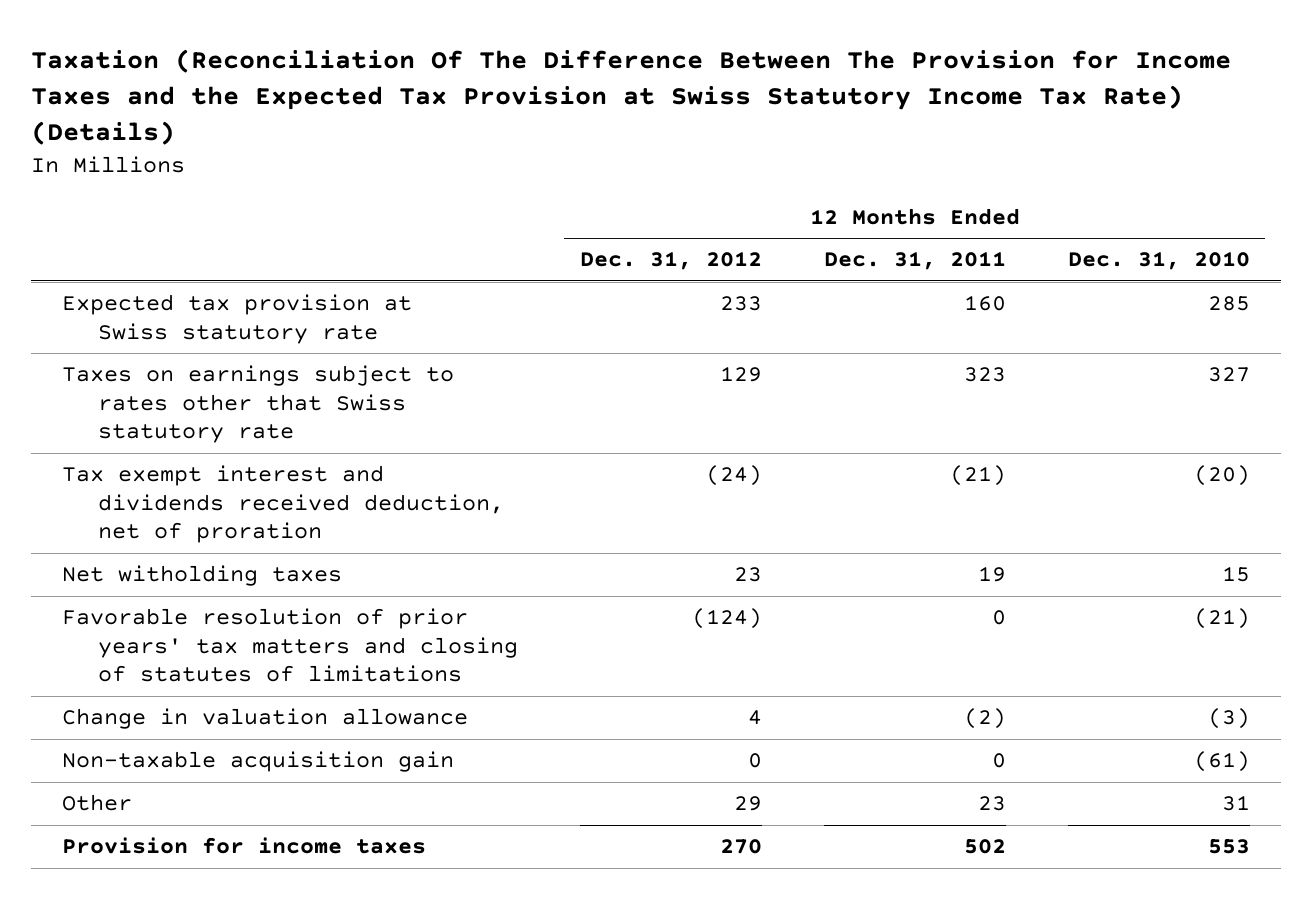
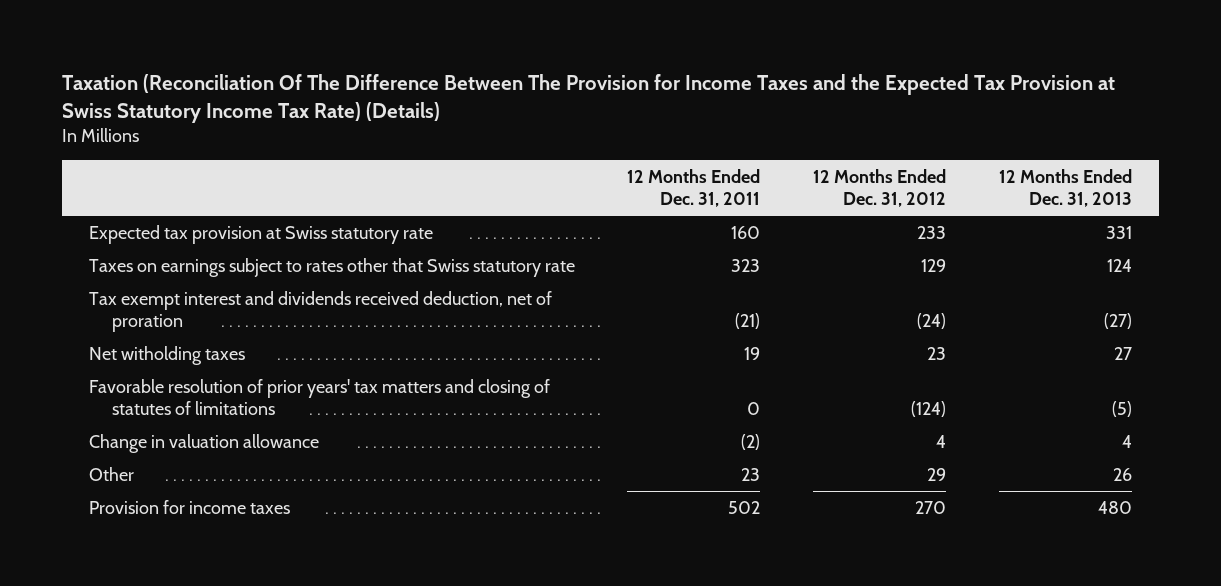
[1067,251,1250,271] Dec. 31, 2010 -> none
none -> [999,168,1133,207] 12 Months Ended Dec. 31, 2013
[62,751,455,773] Non-taxable acquisition gain -> none

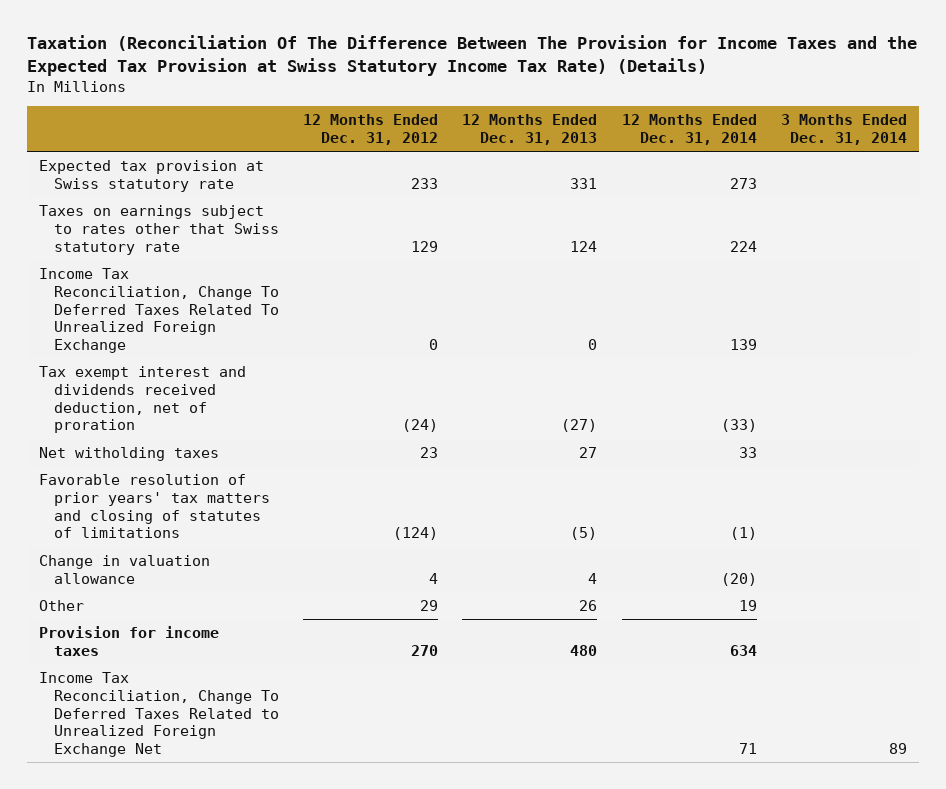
[627,168,761,207] 12 Months Ended Dec. 31, 2011 -> none
none -> [621,114,757,145] 12 Months Ended Dec. 31, 2014
none -> [781,114,908,145] 3 Months Ended Dec. 31, 2014
none -> [38,267,279,354] Income Tax Reconciliation, Change To Deferred Taxes Related To Unrealized Foreign Exchange
none -> [38,671,279,758] Income Tax Reconciliation, Change To Deferred Taxes Related to Unrealized Foreign Exchange Net

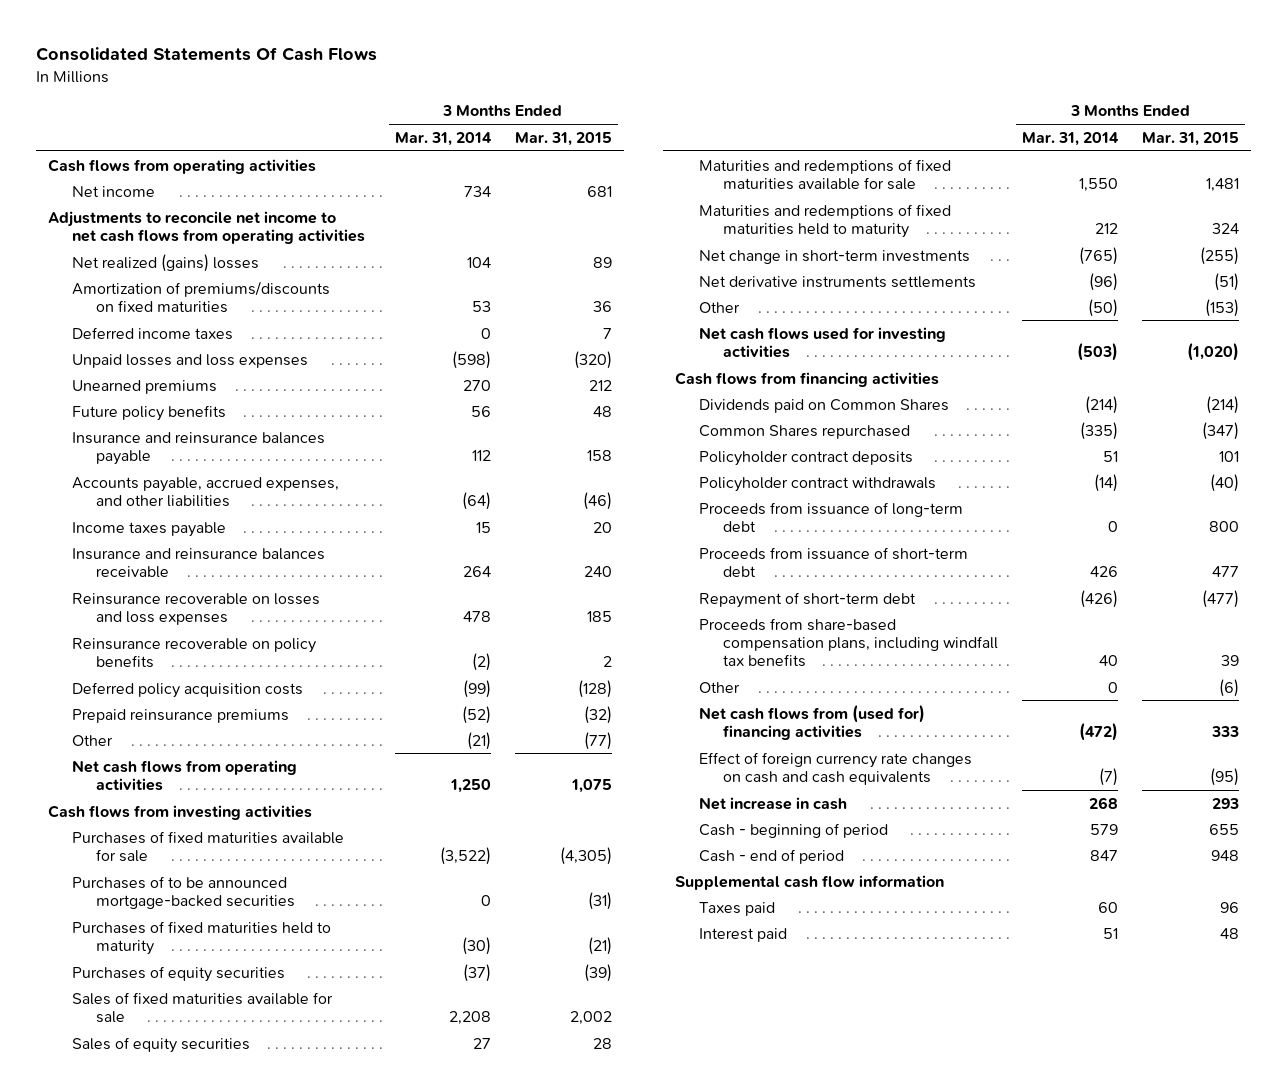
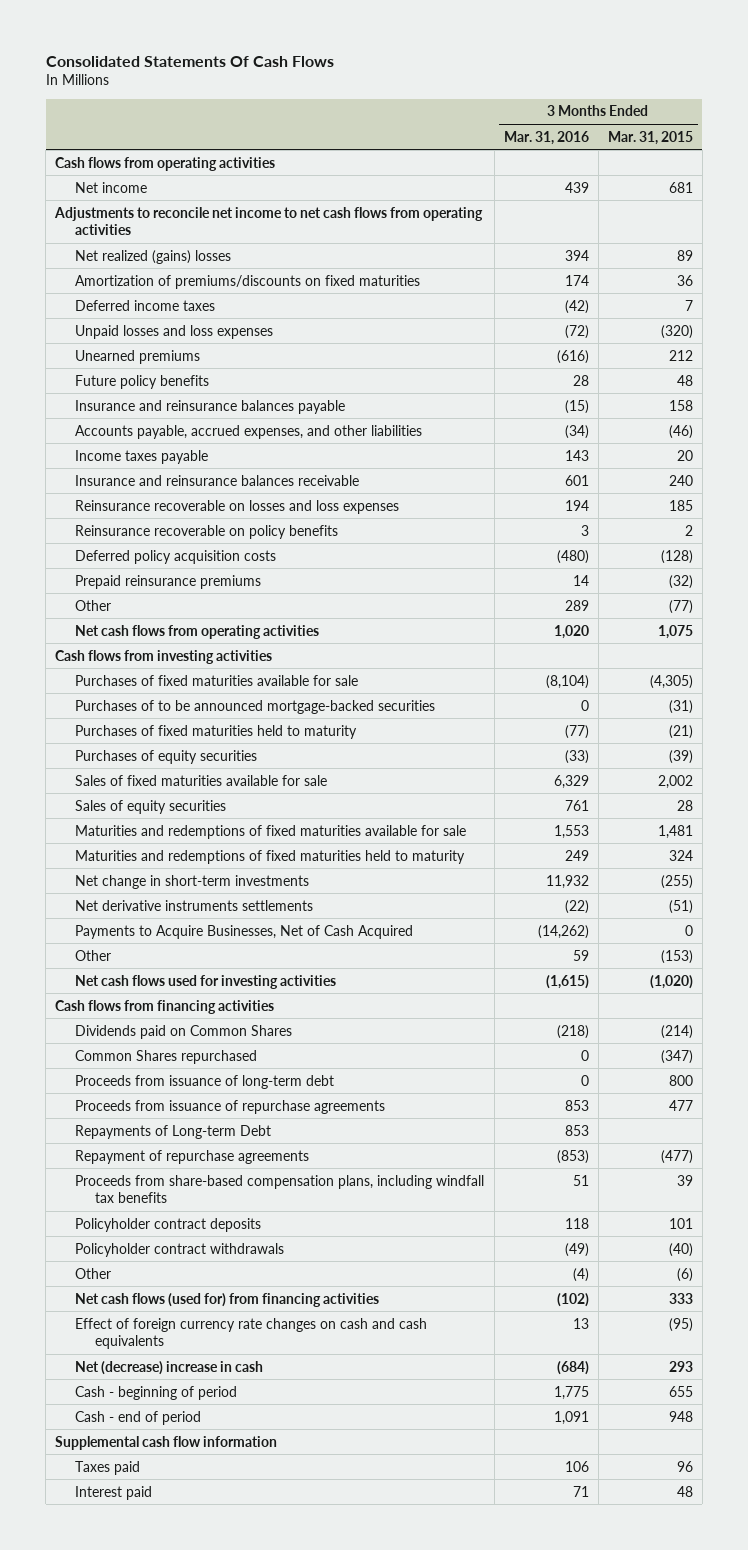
[394,131,492,146] Mar. 31, 2014 -> none
none -> [503,130,589,145] Mar. 31, 2016
none -> [75,924,414,939] Payments to Acquire Businesses, Net of Cash Acquired
[699,546,969,577] Proceeds from issuance of short-term debt -> [75,1099,386,1114] Proceeds from issuance of repurchase agreements
none -> [75,1124,272,1139] Repayments of Long-term Debt
[699,591,917,608] Repayment of short-term debt -> [75,1149,310,1164] Repayment of repurchase agreements
[699,450,914,466] Policyholder contract deposits -> [75,1217,262,1232] Policyholder contract deposits
[699,476,937,492] Policyholder contract withdrawals -> [75,1242,285,1257] Policyholder contract withdrawals
[699,704,926,740] Net cash flows from (used for) financing activities -> [75,1292,380,1307] Net cash flows (used for) from financing activities
[699,796,848,810] Net increase in cash -> [75,1360,264,1375] Net (decrease) increase in cash

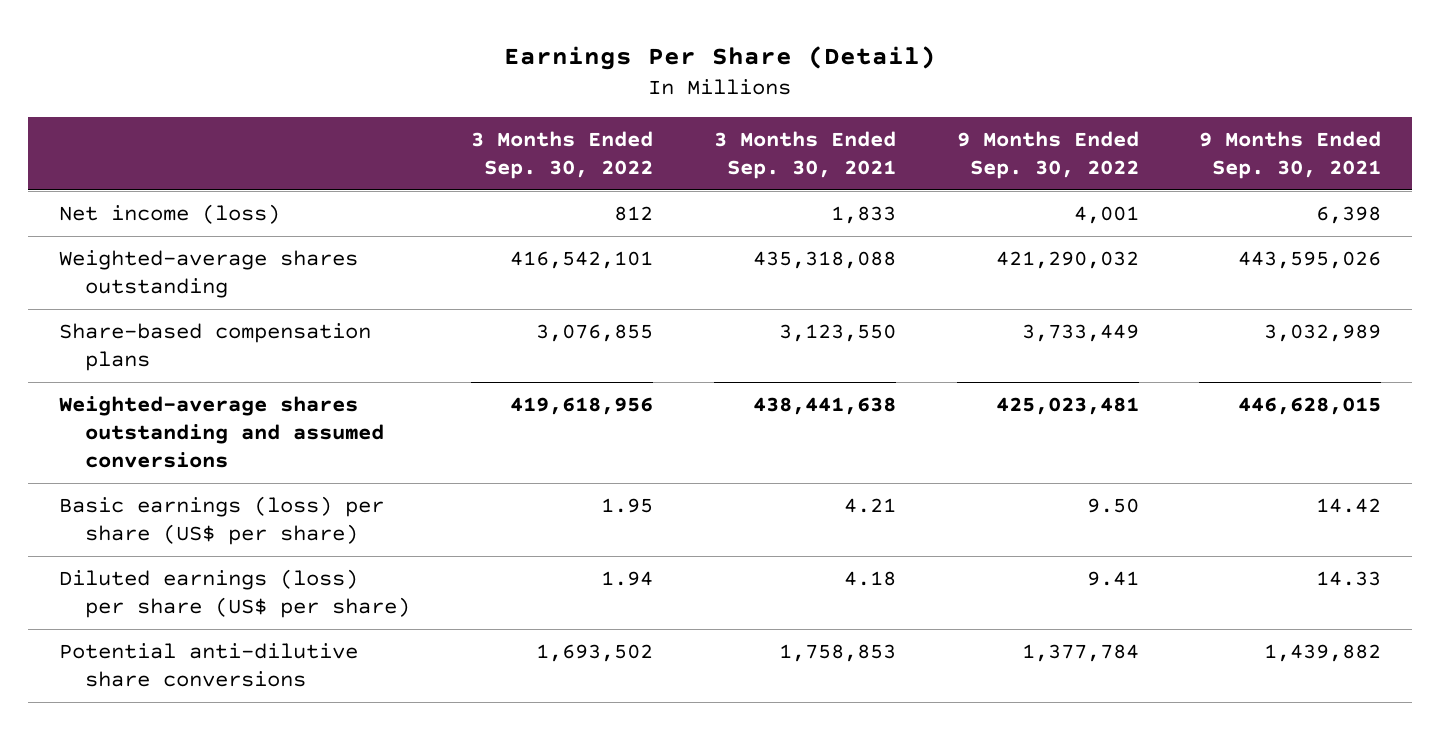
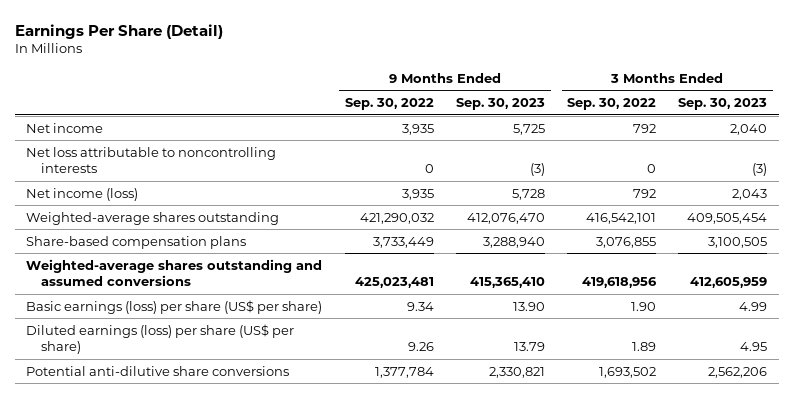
[713,131,896,180] 3 Months Ended Sep. 30, 2021 -> none
[1199,131,1382,180] 9 Months Ended Sep. 30, 2021 -> none
none -> [455,98,545,111] Sep. 30, 2023
none -> [678,98,768,111] Sep. 30, 2023
none -> [26,122,104,133] Net income
none -> [26,146,277,174] Net loss attributable to noncontrolling interests
[613,206,653,222] 812 -> [633,188,657,198] 792
[1073,206,1139,225] 4,001 -> [401,188,434,200] 3,935
[600,498,653,514] 1.95 -> [631,301,657,311] 1.90
[1086,498,1139,514] 9.50 -> [406,301,434,311] 9.34
[600,571,653,587] 1.94 -> [632,342,657,352] 1.89
[1086,571,1139,587] 9.41 -> [407,342,434,352] 9.26

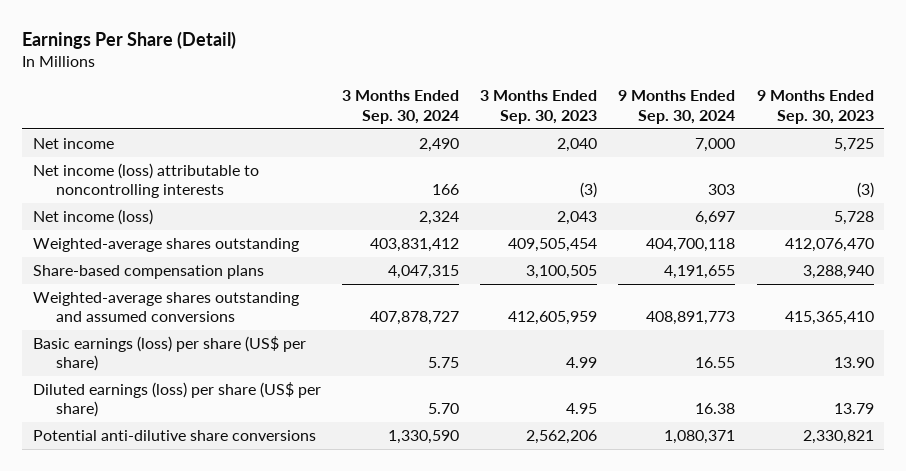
[344,98,434,111] Sep. 30, 2022 -> none
[567,98,657,111] Sep. 30, 2022 -> none
none -> [341,90,459,124] 3 Months Ended Sep. 30, 2024
none -> [618,90,736,124] 9 Months Ended Sep. 30, 2024
[26,146,277,174] Net loss attributable to noncontrolling interests -> [32,163,259,199] Net income (loss) attributable to noncontrolling interests

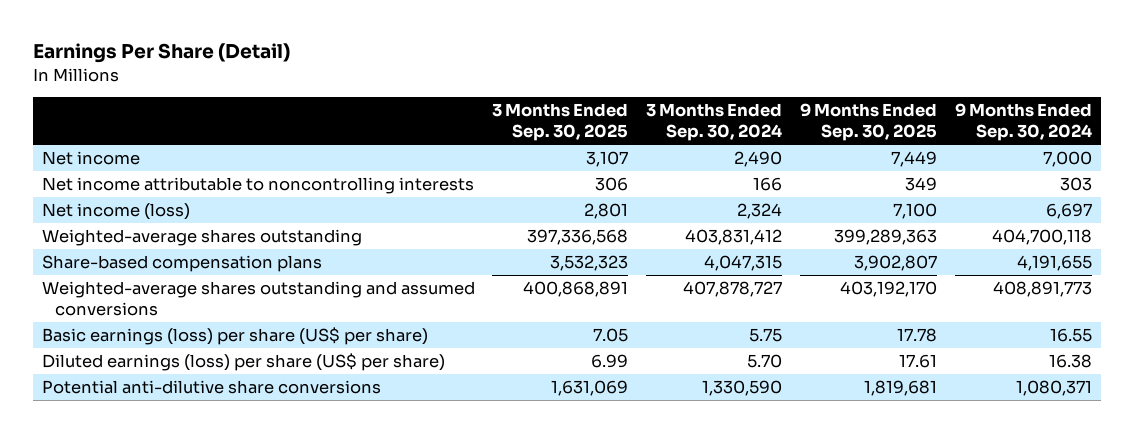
[480,90,598,124] 3 Months Ended Sep. 30, 2023 -> none
[756,90,874,124] 9 Months Ended Sep. 30, 2023 -> none
none -> [492,103,629,142] 3 Months Ended Sep. 30, 2025
none -> [800,103,938,142] 9 Months Ended Sep. 30, 2025
[32,163,259,199] Net income (loss) attributable to noncontrolling interests -> [41,177,474,195] Net income attributable to noncontrolling interests

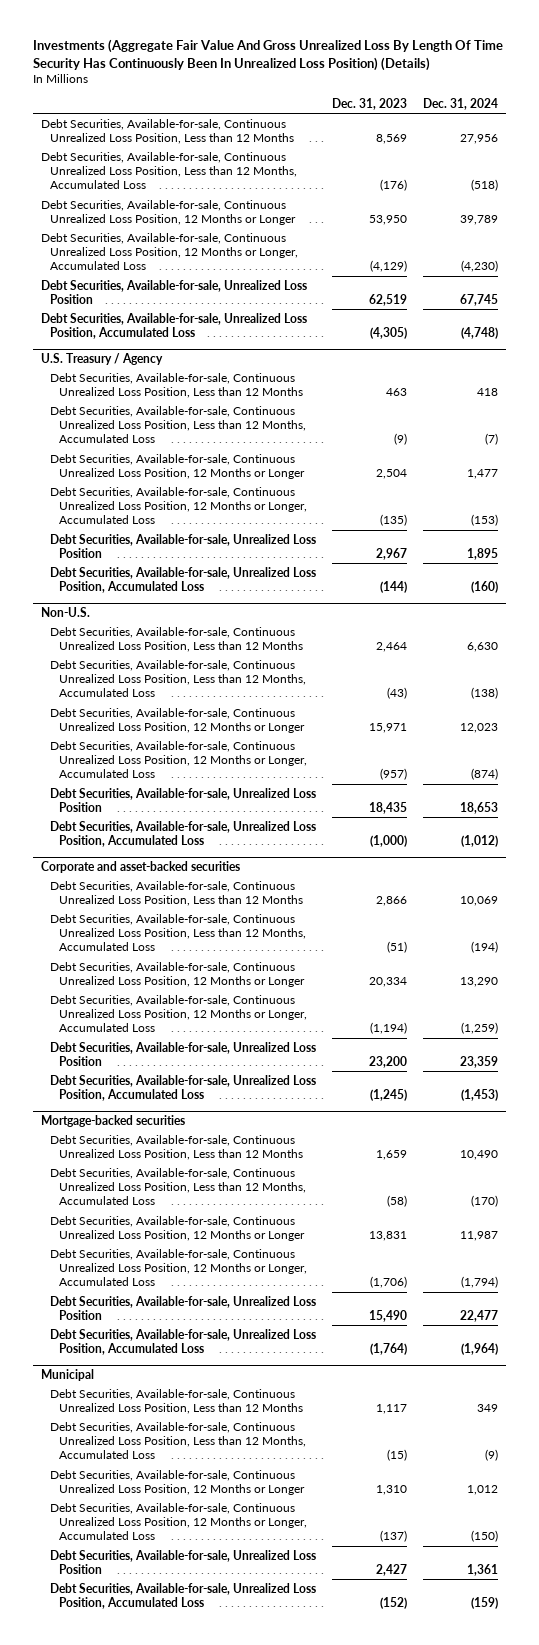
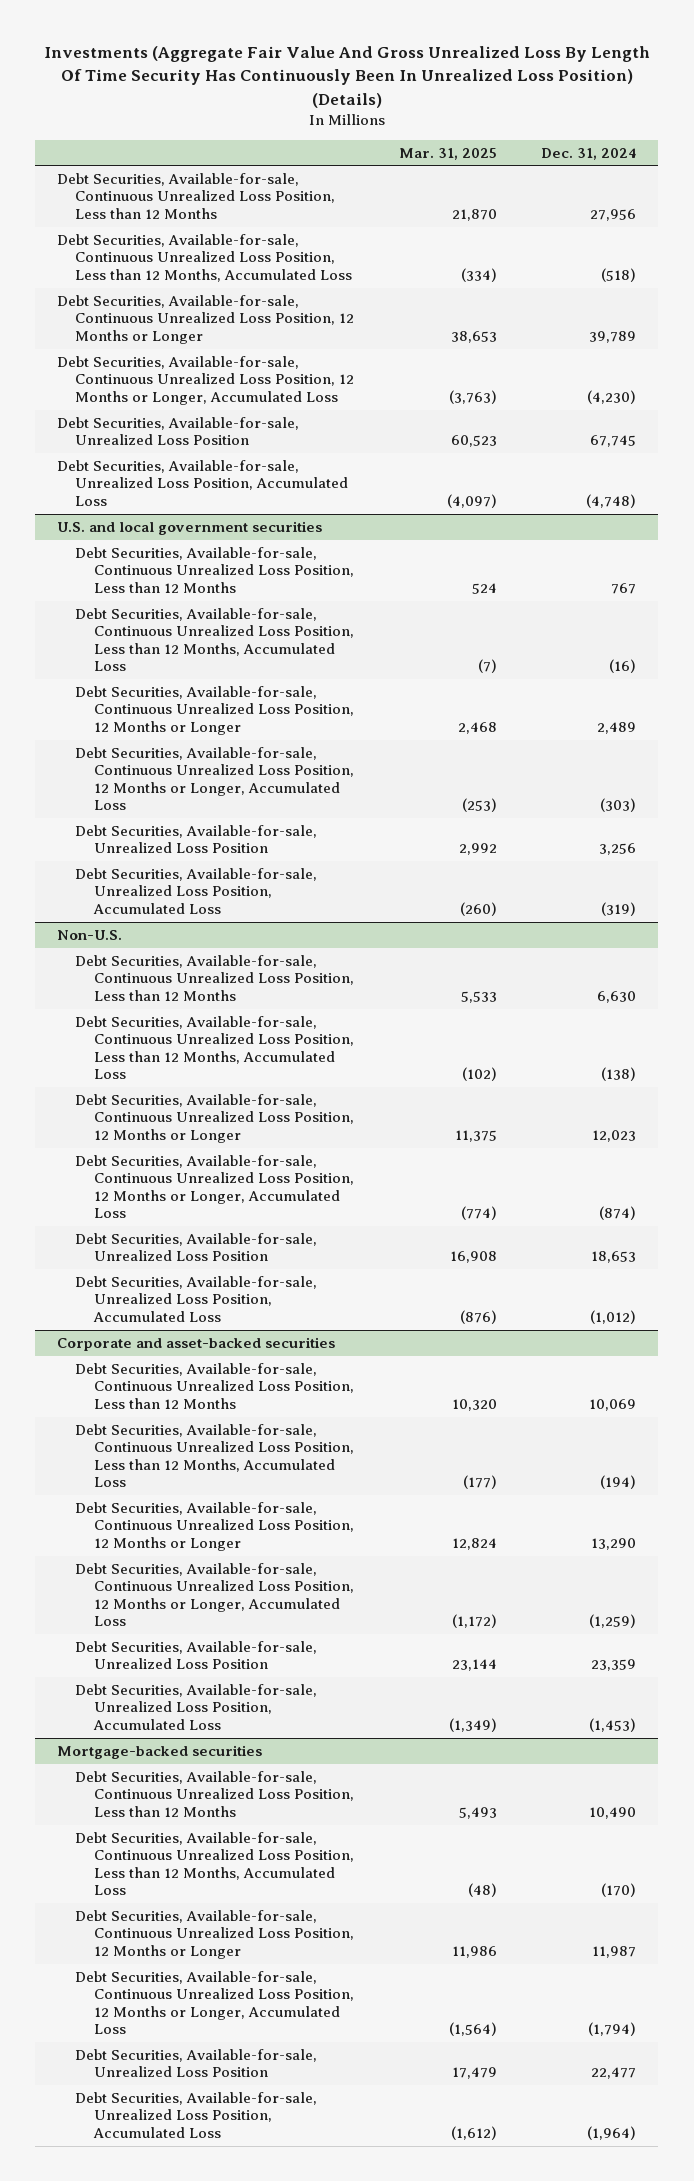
[332,97,408,110] Dec. 31, 2023 -> none
none -> [398,147,497,160] Mar. 31, 2025
[40,352,163,365] U.S. Treasury / Agency -> [57,520,323,535] U.S. and local government securities
[476,387,498,396] 418 -> [611,582,637,594] 767
[484,433,498,446] (7) -> [609,659,637,674] (16)
[466,468,498,479] 1,477 -> [597,721,637,734] 2,489
[470,514,498,527] (153) -> [600,798,637,813] (303)
[466,547,498,560] 1,895 -> [599,843,637,856] 3,256
[470,580,498,593] (160) -> [601,901,637,916] (319)
[40,1368,94,1381] Municipal -> none
[50,1388,304,1414] Debt Securities, Available-for-sale, Continuous Unrealized Loss Position, Less than 12 Months -> none
[50,1421,307,1460] Debt Securities, Available-for-sale, Continuous Unrealized Loss Position, Less than 12 Months, Accumulated Loss -> none
[50,1469,306,1495] Debt Securities, Available-for-sale, Continuous Unrealized Loss Position, 12 Months or Longer -> none
[50,1502,308,1541] Debt Securities, Available-for-sale, Continuous Unrealized Loss Position, 12 Months or Longer, Accumulated Loss -> none
[50,1549,317,1574] Debt Securities, Available-for-sale, Unrealized Loss Position -> none
[50,1582,317,1609] Debt Securities, Available-for-sale, Unrealized Loss Position, Accumulated Loss -> none

